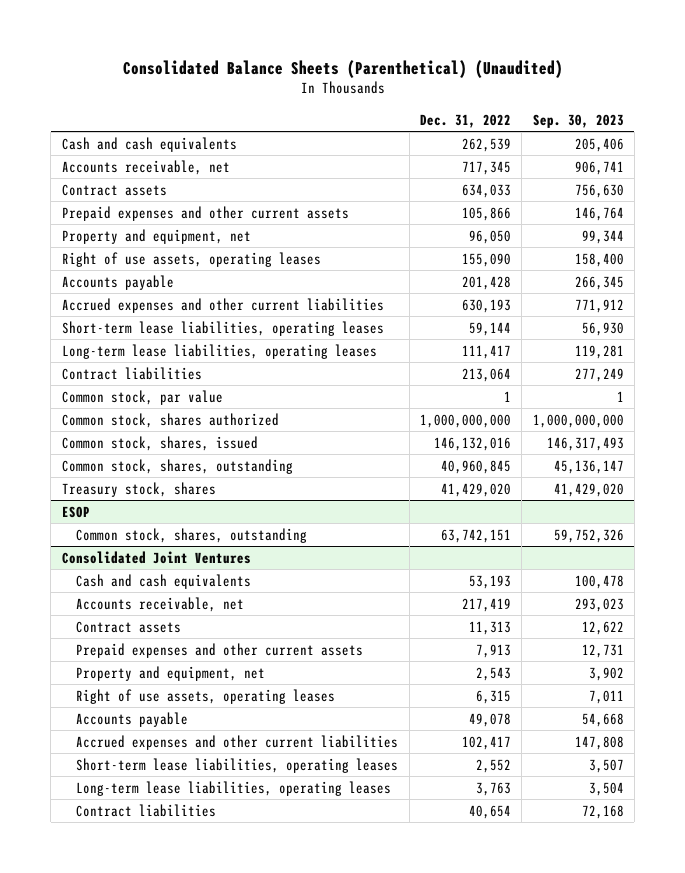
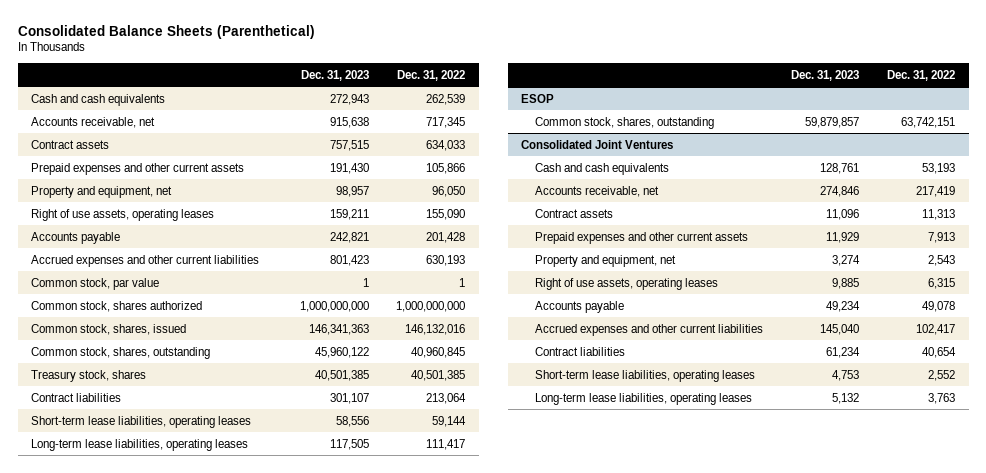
[122,59,563,78] Consolidated Balance Sheets (Parenthetical) (Unaudited) -> [17,24,315,39] Consolidated Balance Sheets (Parenthetical)
[532,113,624,128] Sep. 30, 2023 -> none
none -> [300,69,369,81] Dec. 31, 2023
[440,482,511,497] 41,429,020 -> [410,369,465,381] 40,501,385
[61,366,202,380] Contract liabilities -> [31,392,122,402] Contract liabilities
[61,320,384,336] Short-term lease liabilities, operating leases -> [31,415,252,428] Short-term lease liabilities, operating leases
[61,343,377,359] Long-term lease liabilities, operating leases -> [31,438,249,451] Long-term lease liabilities, operating leases
[76,803,217,817] Contract liabilities -> [534,346,625,356] Contract liabilities

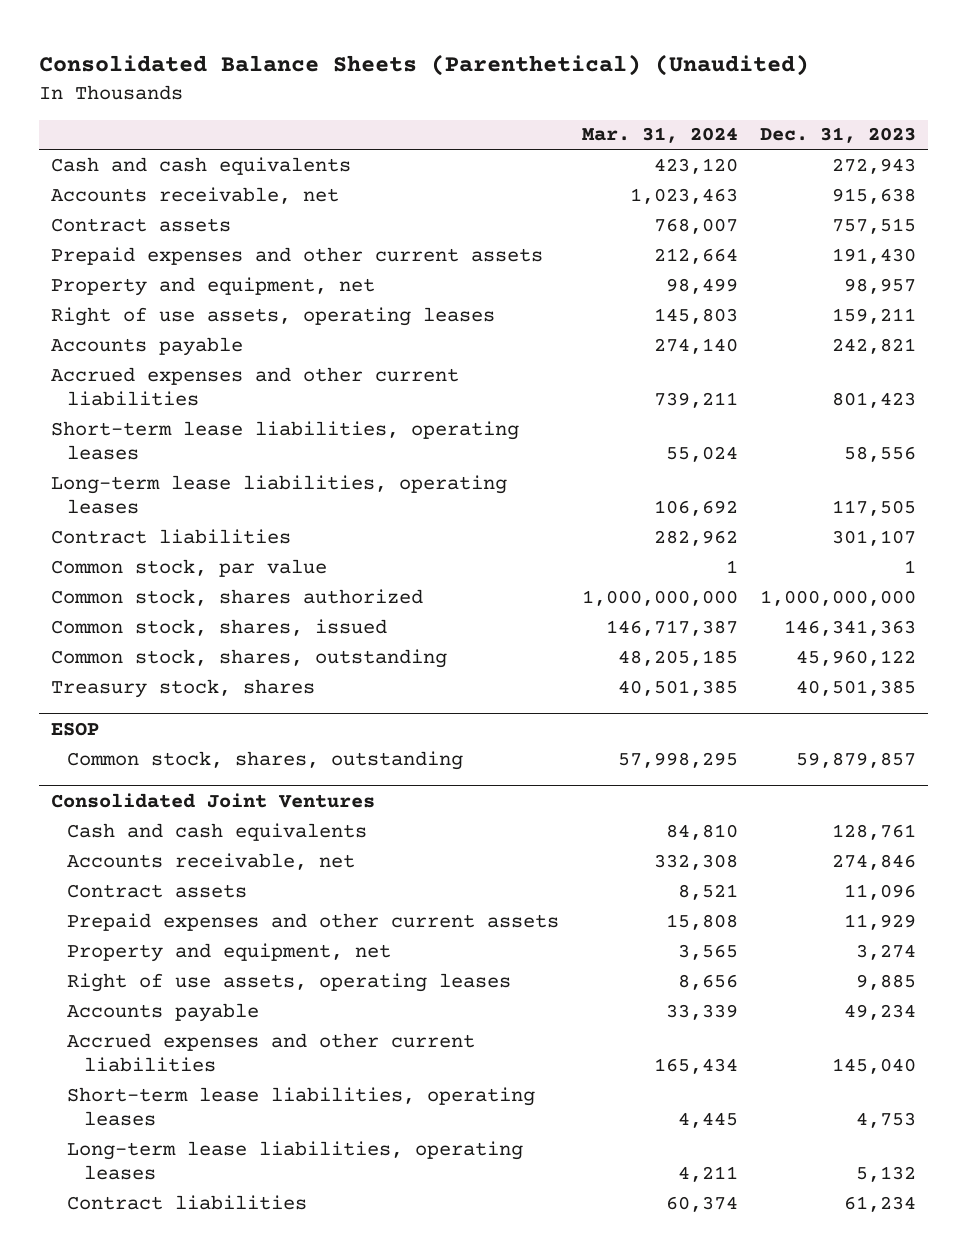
[17,24,315,39] Consolidated Balance Sheets (Parenthetical) -> [39,54,810,77] Consolidated Balance Sheets (Parenthetical) (Unaudited)
[396,69,465,81] Dec. 31, 2022 -> none
none -> [581,127,738,144] Mar. 31, 2024
[31,415,252,428] Short-term lease liabilities, operating leases -> [50,420,519,460] Short-term lease liabilities, operating leases
[31,438,249,451] Long-term lease liabilities, operating leases -> [50,474,507,514] Long-term lease liabilities, operating leases
[31,392,122,402] Contract liabilities -> [50,528,291,544] Contract liabilities
[534,346,625,356] Contract liabilities -> [67,1194,308,1210] Contract liabilities

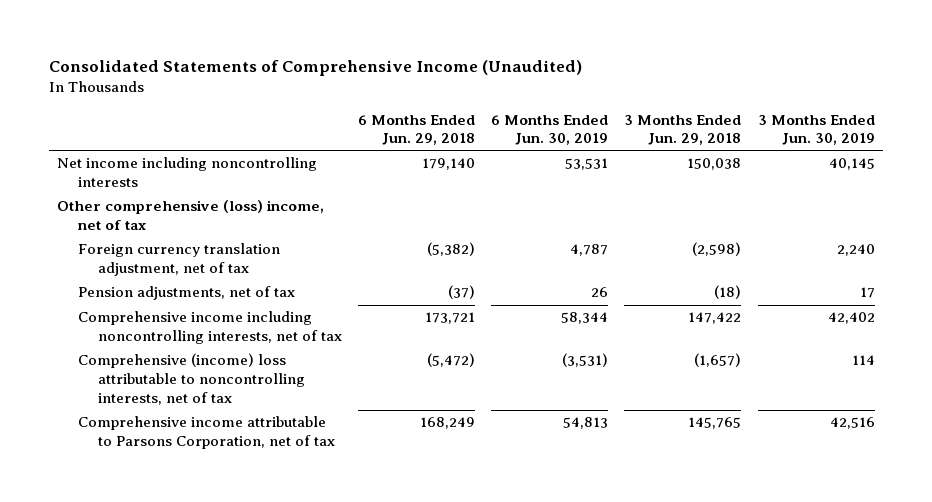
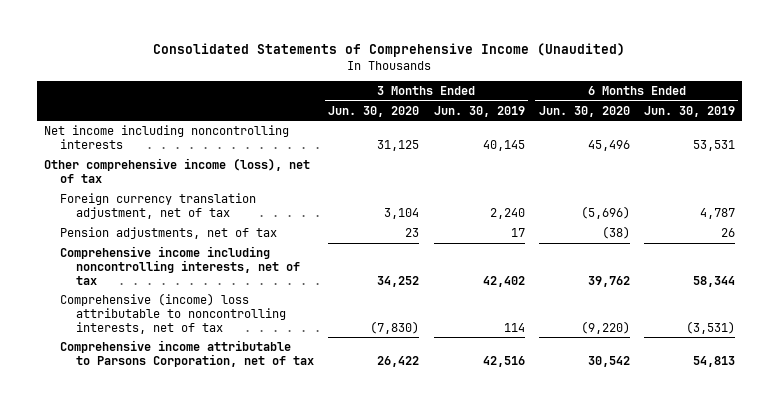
[358,114,476,146] 6 Months Ended Jun. 29, 2018 -> none
[624,114,742,146] 3 Months Ended Jun. 29, 2018 -> none
none -> [328,105,420,117] Jun. 30, 2020
none -> [538,105,630,117] Jun. 30, 2020
[57,200,325,230] Other comprehensive (loss) income, net of tax -> [43,157,310,183] Other comprehensive income (loss), net of tax

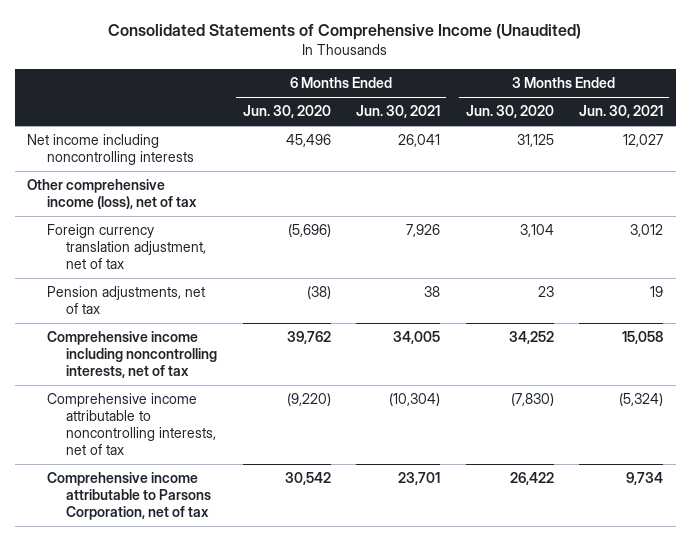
[433,105,525,117] Jun. 30, 2019 -> none
[643,105,735,117] Jun. 30, 2019 -> none
none -> [356,105,441,119] Jun. 30, 2021
none -> [578,105,663,119] Jun. 30, 2021
[59,292,287,334] Comprehensive (income) loss attributable to noncontrolling interests, net of tax -> [46,393,217,456] Comprehensive income attributable to noncontrolling interests, net of tax

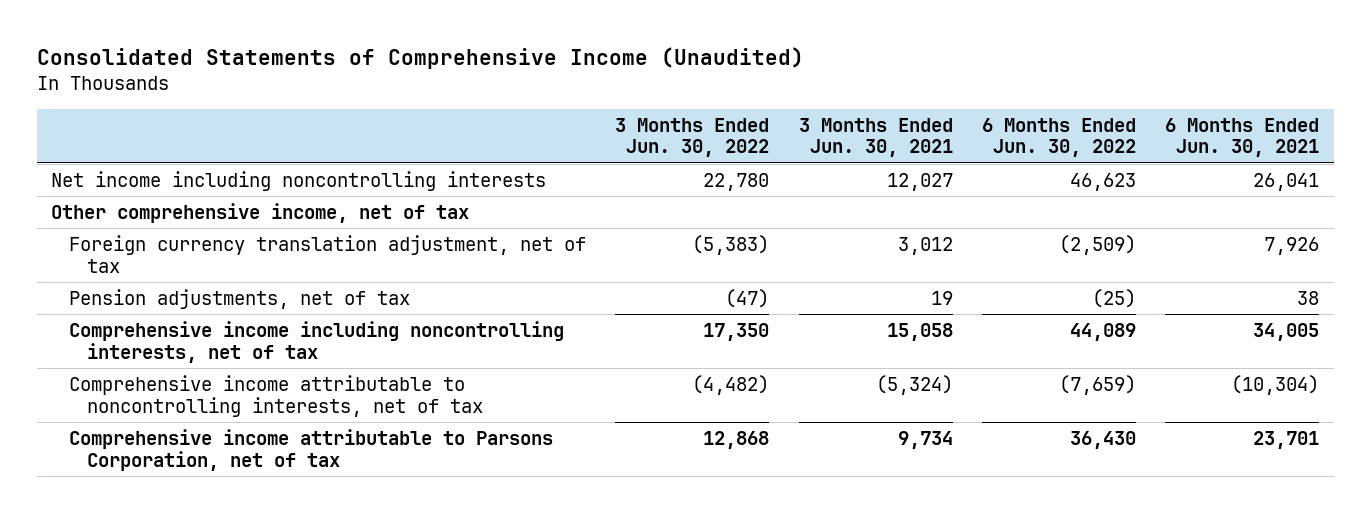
[242,105,331,119] Jun. 30, 2020 -> none
[465,105,554,119] Jun. 30, 2020 -> none
none -> [615,117,770,158] 3 Months Ended Jun. 30, 2022
none -> [981,117,1136,158] 6 Months Ended Jun. 30, 2022
[27,179,197,210] Other comprehensive income (loss), net of tax -> [51,202,470,223] Other comprehensive income, net of tax

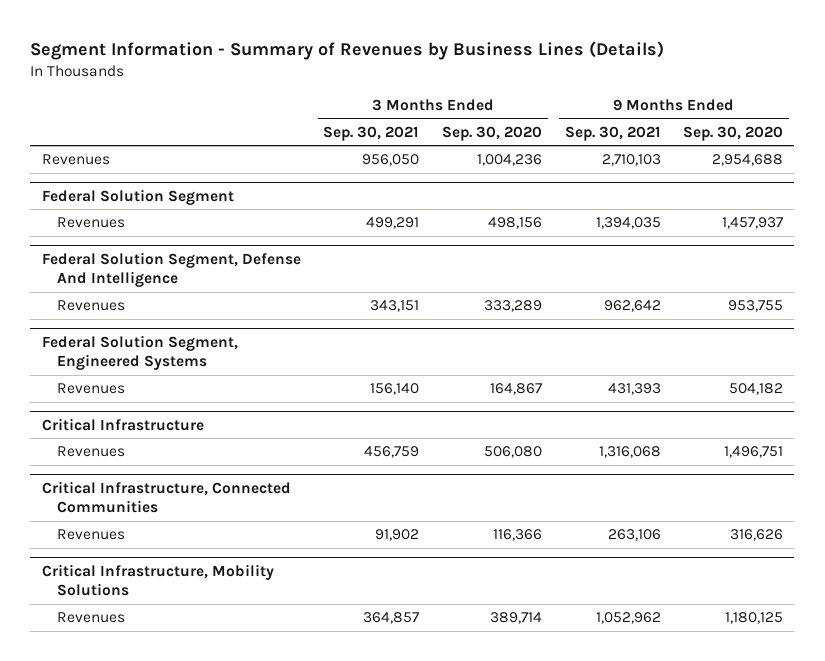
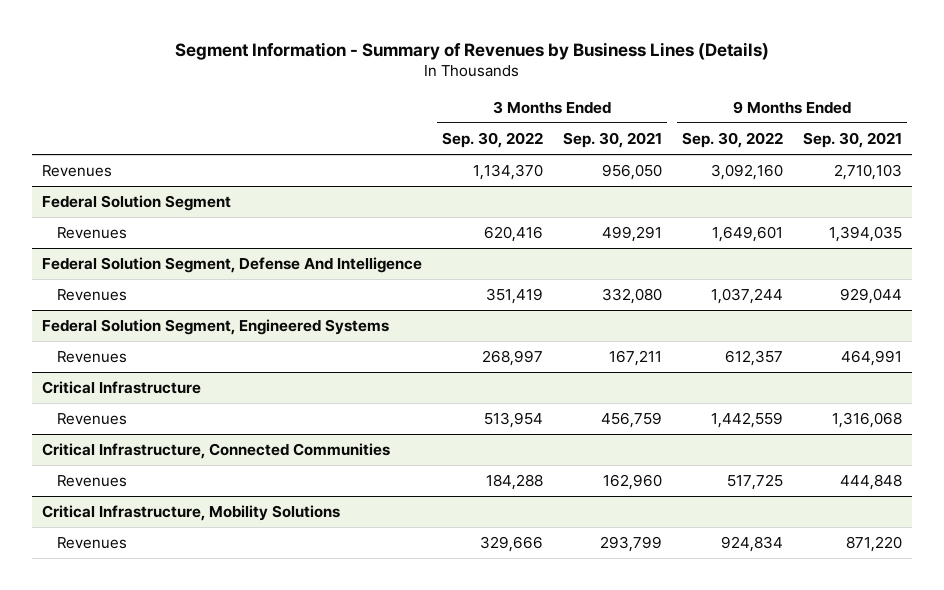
[441,125,542,141] Sep. 30, 2020 -> none
[683,125,784,141] Sep. 30, 2020 -> none
none -> [442,132,544,149] Sep. 30, 2022
none -> [682,132,784,149] Sep. 30, 2022
[370,300,420,313] 343,151 -> [602,288,663,305] 332,080
[603,300,661,313] 962,642 -> [840,288,903,305] 929,044
[370,383,420,396] 156,140 -> [609,350,663,367] 167,211
[607,383,661,396] 431,393 -> [841,350,903,367] 464,991
[375,529,420,542] 91,902 -> [603,474,663,491] 162,960
[607,529,661,542] 263,106 -> [840,474,903,491] 444,848
[363,612,420,625] 364,857 -> [600,536,663,553] 293,799
[595,612,661,625] 1,052,962 -> [846,536,903,553] 871,220

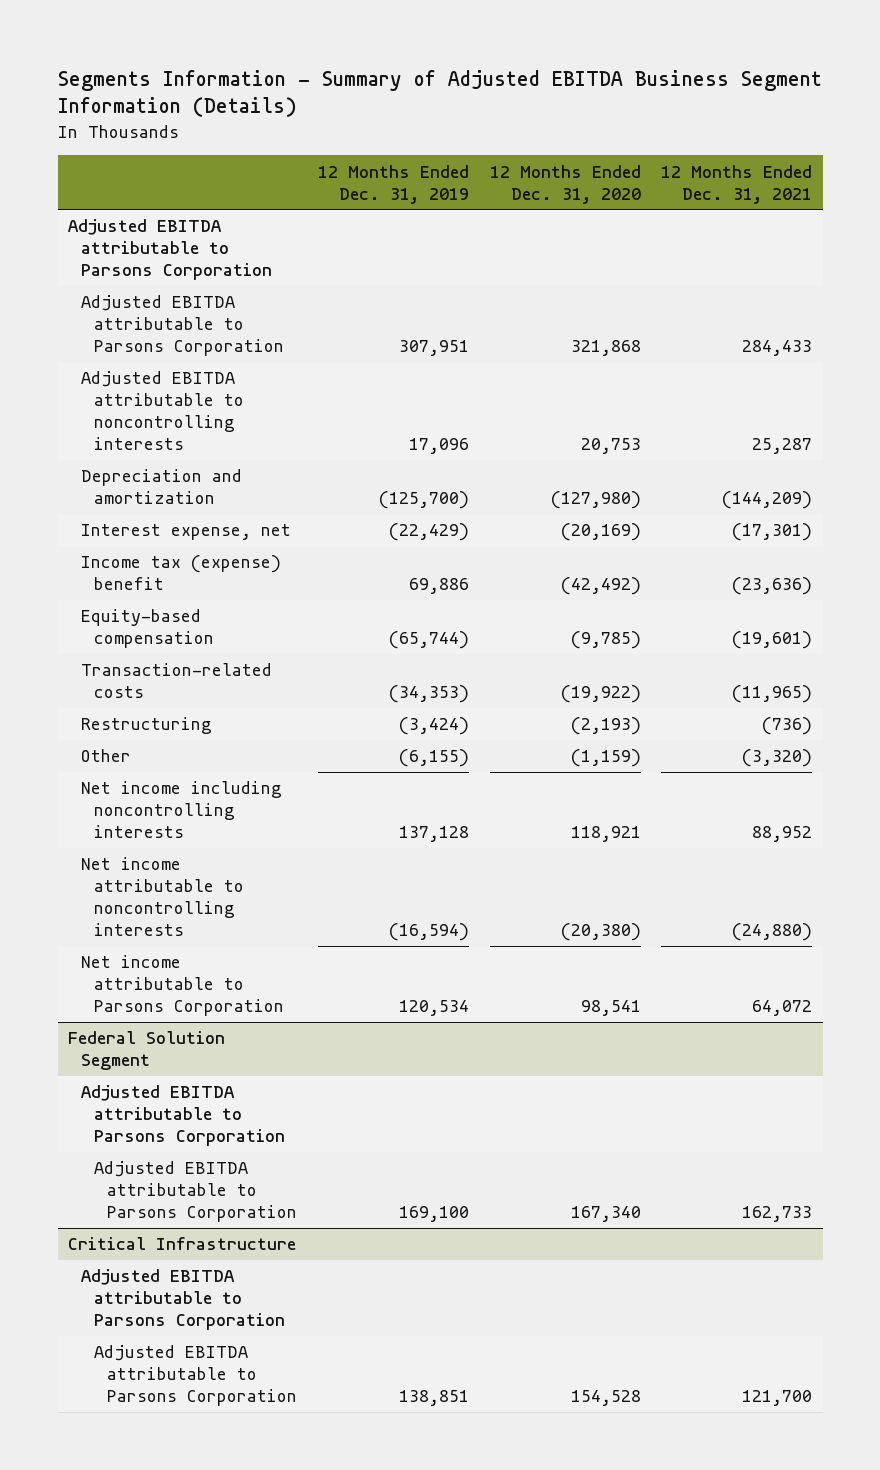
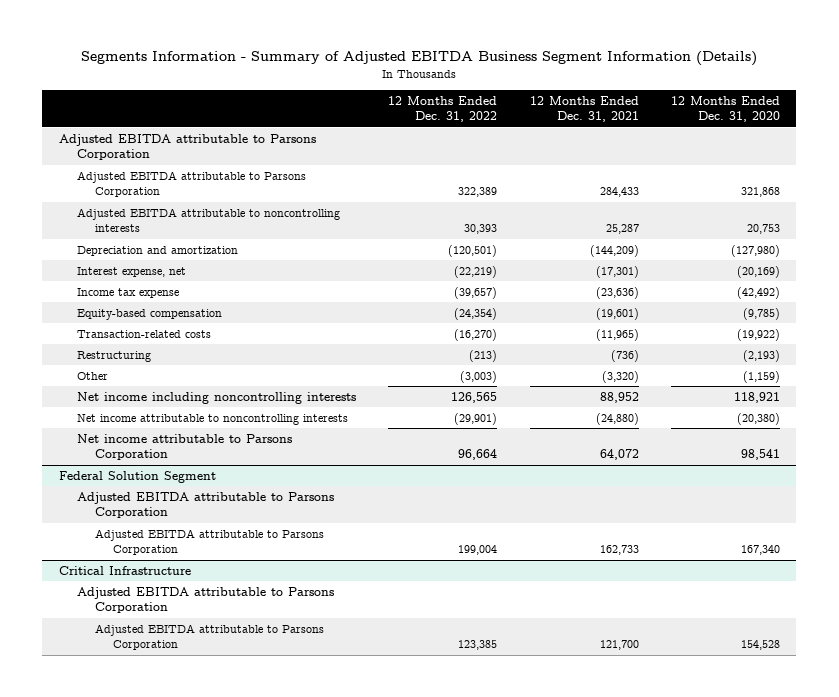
[318,164,470,204] 12 Months Ended Dec. 31, 2019 -> none
none -> [388,96,498,123] 12 Months Ended Dec. 31, 2022
[81,555,282,591] Income tax (expense) benefit -> [76,287,179,298] Income tax expense

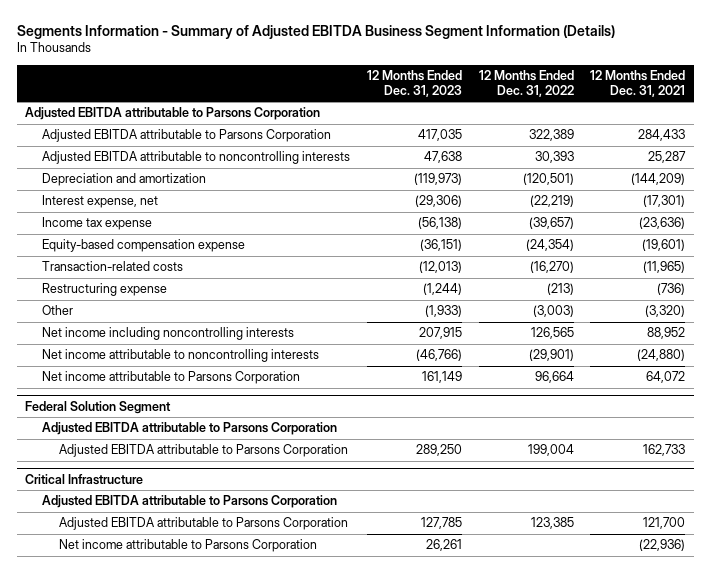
[670,96,780,123] 12 Months Ended Dec. 31, 2020 -> none
none -> [366,69,462,97] 12 Months Ended Dec. 31, 2023
[76,308,222,320] Equity-based compensation -> [42,239,246,253] Equity-based compensation expense
[76,350,151,362] Restructuring -> [42,283,168,297] Restructuring expense
none -> [59,539,318,553] Net income attributable to Parsons Corporation

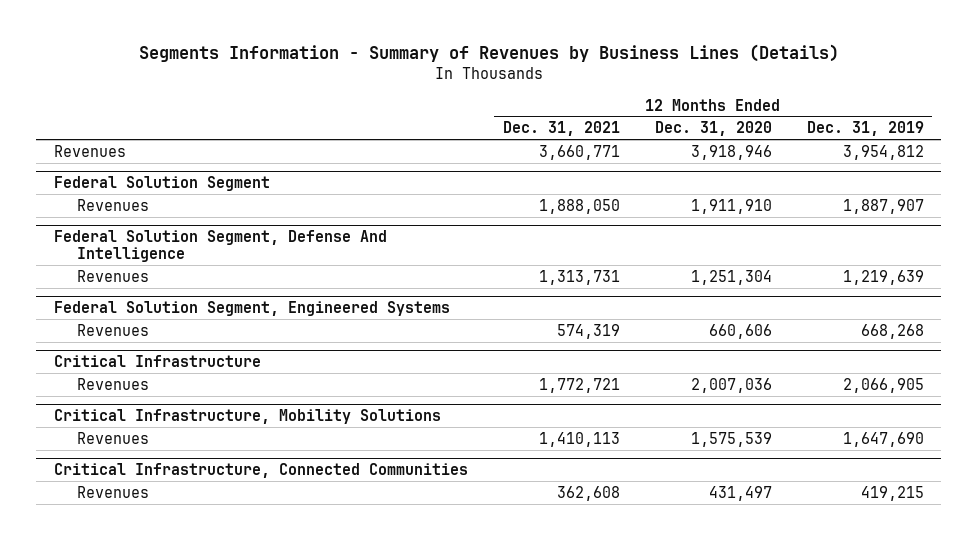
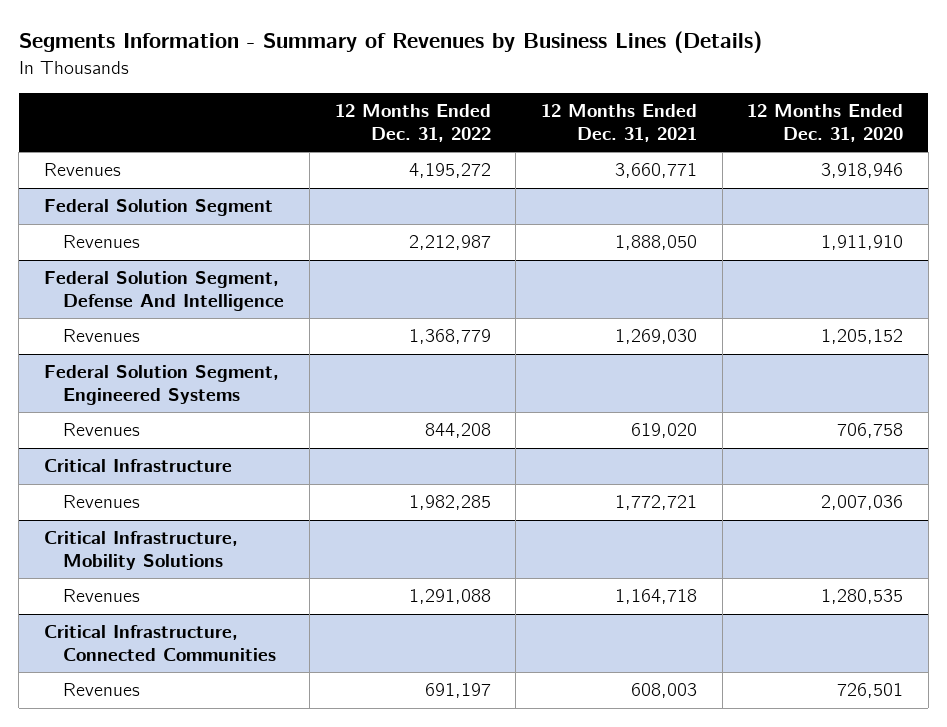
[806,121,924,137] Dec. 31, 2019 -> none
none -> [334,104,491,143] 12 Months Ended Dec. 31, 2022
[538,269,620,285] 1,313,731 -> [614,329,697,345] 1,269,030
[690,269,772,285] 1,251,304 -> [821,329,904,345] 1,205,152
[556,323,620,339] 574,319 -> [630,423,697,439] 619,020
[708,323,772,339] 660,606 -> [837,423,904,439] 706,758
[538,431,620,447] 1,410,113 -> [614,589,697,605] 1,164,718
[690,431,772,447] 1,575,539 -> [821,589,904,605] 1,280,535
[556,485,620,501] 362,608 -> [630,683,697,699] 608,003
[708,485,772,501] 431,497 -> [837,683,904,699] 726,501

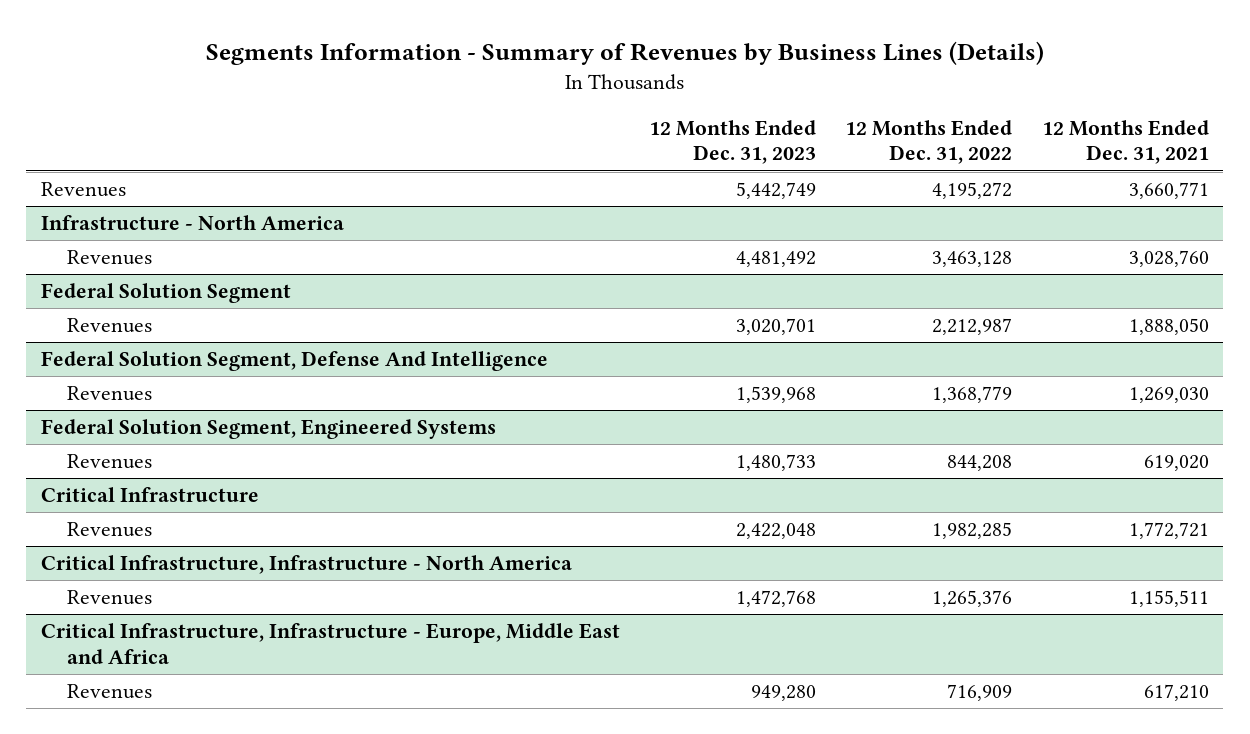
[747,104,904,143] 12 Months Ended Dec. 31, 2020 -> none
none -> [649,119,817,165] 12 Months Ended Dec. 31, 2023
none -> [40,215,344,231] Infrastructure - North America
none -> [66,250,152,266] Revenues
[43,531,238,571] Critical Infrastructure, Mobility Solutions -> none
[43,625,277,662] Critical Infrastructure, Connected Communities -> none
none -> [40,555,572,575] Critical Infrastructure, Infrastructure - North America
[408,589,491,605] 1,291,088 -> [932,590,1013,608] 1,265,376
[614,589,697,605] 1,164,718 -> [1128,590,1209,608] 1,155,511
none -> [40,623,620,664] Critical Infrastructure, Infrastructure - Europe, Middle East and Africa
[424,683,491,699] 691,197 -> [947,684,1013,702] 716,909
[630,683,697,699] 608,003 -> [1143,684,1209,702] 617,210

